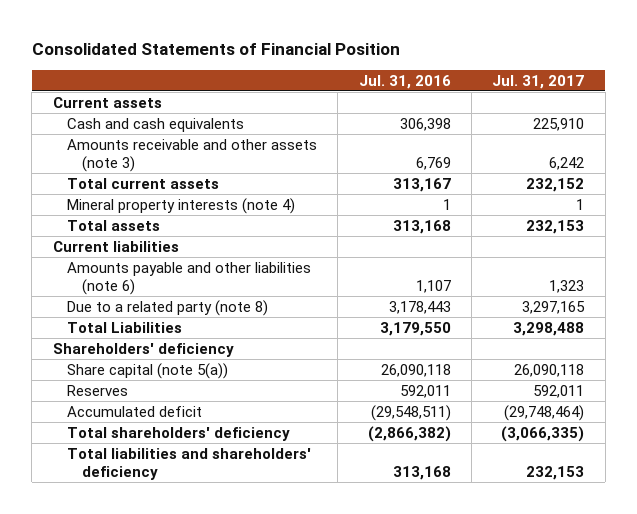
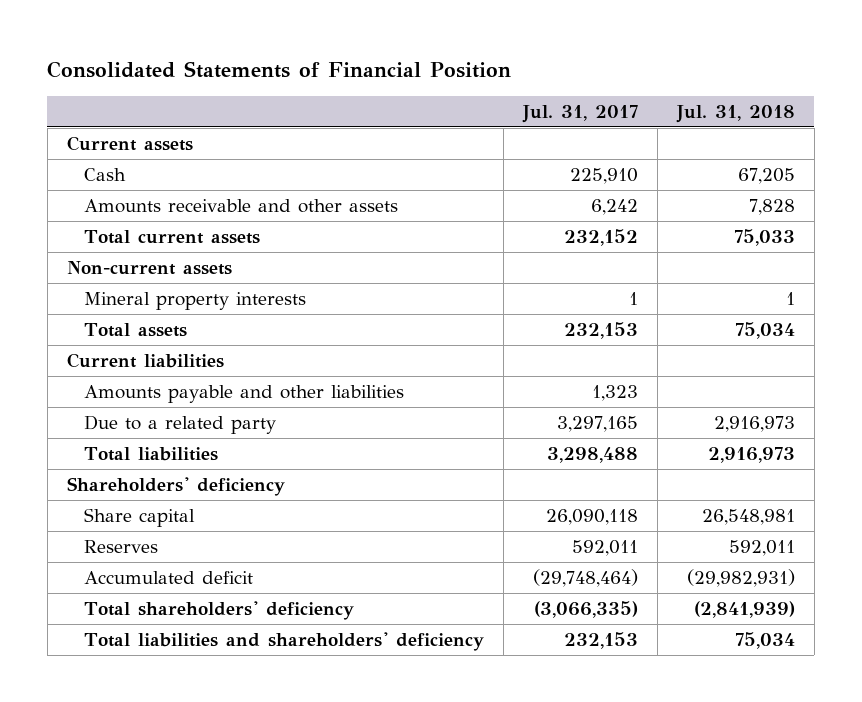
[358,74,451,89] Jul. 31, 2016 -> none
none -> [675,104,795,123] Jul. 31, 2018
[67,117,245,132] Cash and cash equivalents -> [84,168,127,182] Cash
[67,138,318,172] Amounts receivable and other assets (note 3) -> [84,199,399,214] Amounts receivable and other assets
none -> [66,261,232,276] Non-current assets
[67,197,296,214] Mineral property interests (note 4) -> [84,292,307,311] Mineral property interests
[67,261,312,295] Amounts payable and other liabilities (note 6) -> [84,385,405,404] Amounts payable and other liabilities
[67,299,269,316] Due to a related party (note 8) -> [84,415,277,435] Due to a related party
[67,321,183,333] Total Liabilities -> [84,447,219,462] Total liabilities
[67,362,229,379] Share capital (note 5(a)) -> [84,508,196,528] Share capital

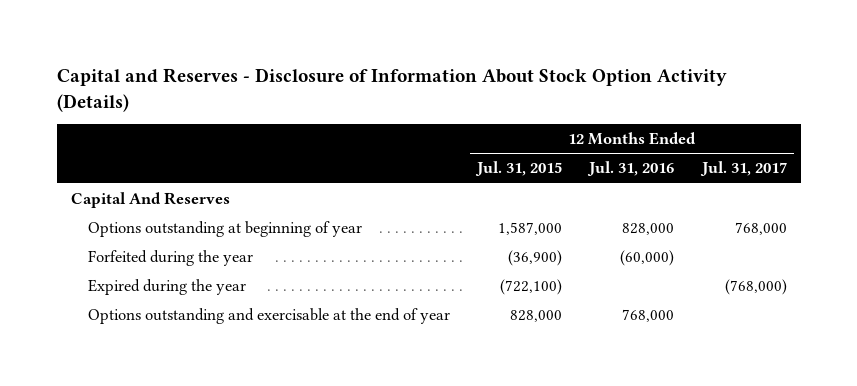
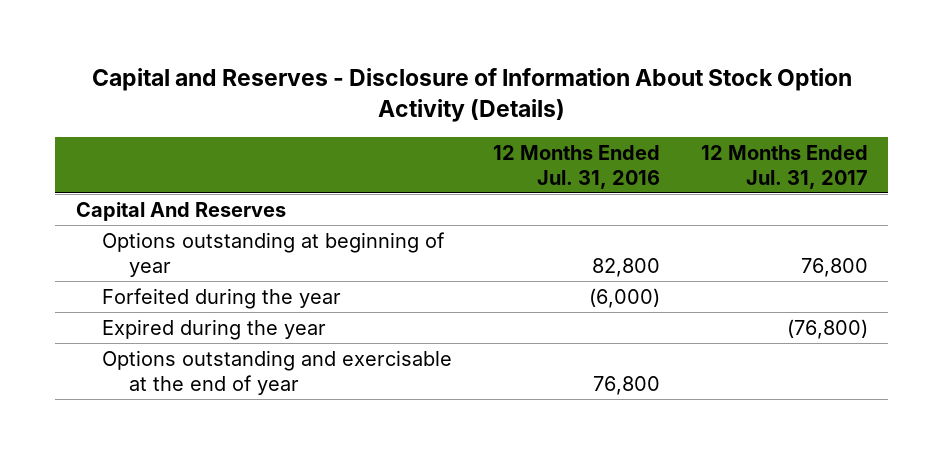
[475,161,563,177] Jul. 31, 2015 -> none
[622,222,675,235] 828,000 -> [591,257,660,277] 82,800
[734,221,787,235] 768,000 -> [800,257,868,277] 76,800
[620,249,675,266] (60,000) -> [588,287,660,308] (6,000)
[724,278,787,295] (768,000) -> [786,318,868,339] (76,800)
[622,308,675,322] 768,000 -> [592,375,660,395] 76,800

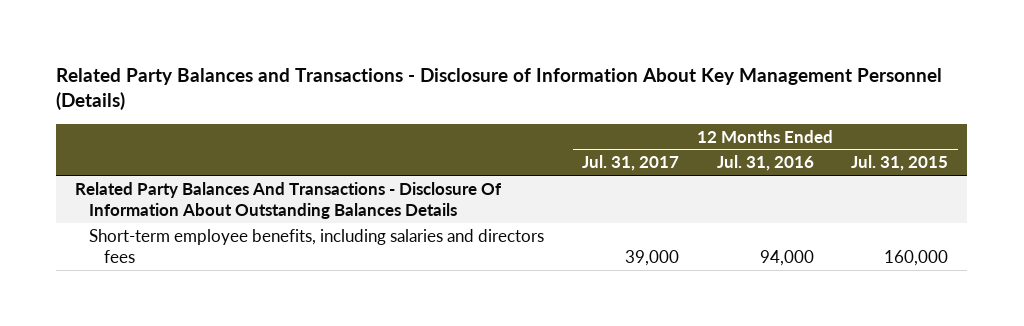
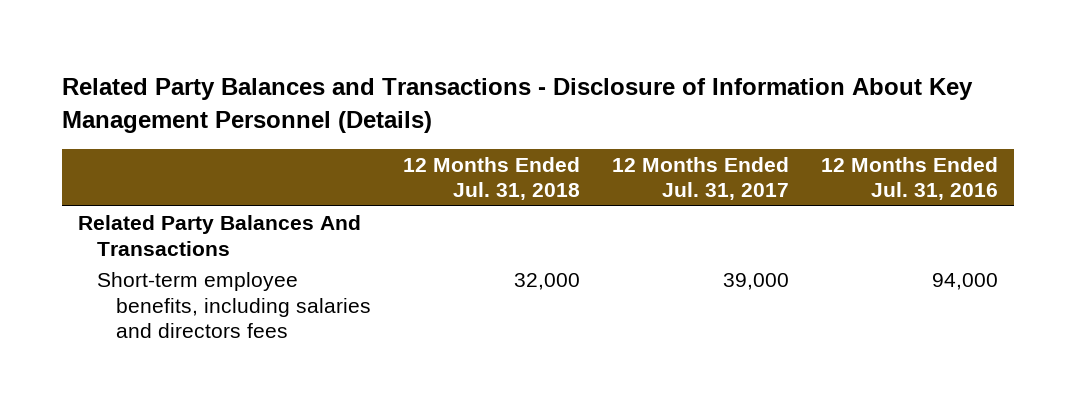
[851,155,949,172] Jul. 31, 2015 -> none
none -> [403,156,581,201] 12 Months Ended Jul. 31, 2018
[75,181,503,220] Related Party Balances And Transactions - Disclosure Of Information About Outstanding Balances Details -> [78,215,362,256] Related Party Balances And Transactions

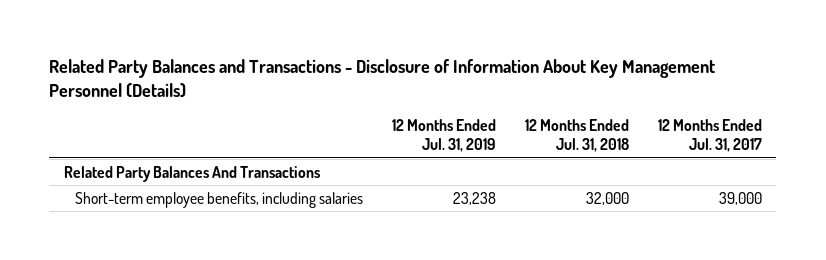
[821,156,999,201] 12 Months Ended Jul. 31, 2016 -> none
none -> [392,119,497,153] 12 Months Ended Jul. 31, 2019
[97,272,372,339] Short-term employee benefits, including salaries and directors fees -> [75,191,364,208] Short-term employee benefits, including salaries

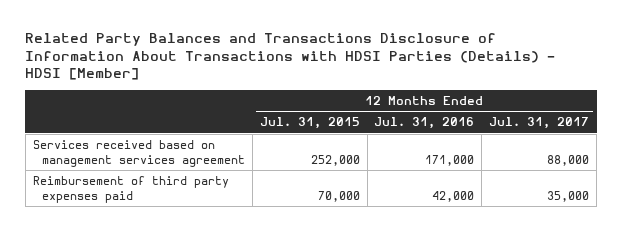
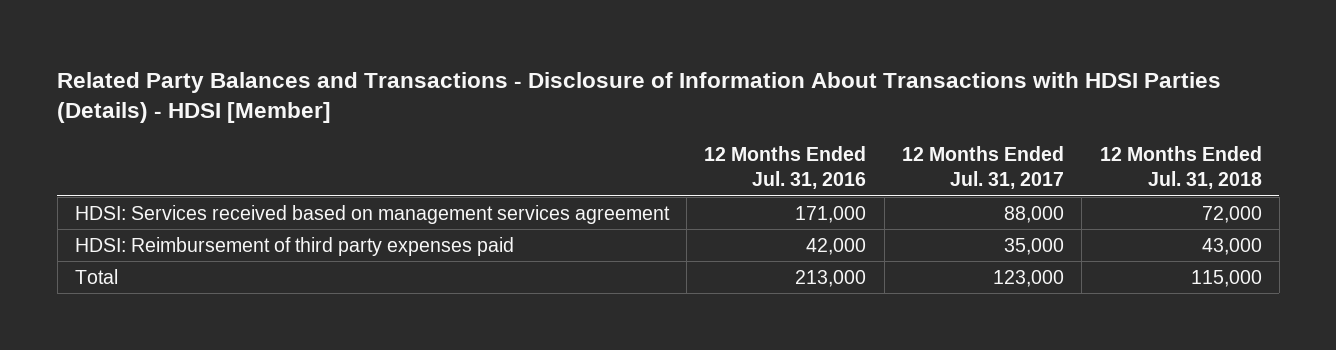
[25,32,556,81] Related Party Balances and Transactions Disclosure of Information About Transactions with HDSI Parties (Details) - HDSI [Member] -> [57,71,1222,124] Related Party Balances and Transactions - Disclosure of Information About Transactions with HDSI Parties (Details) - HDSI [Member]
[259,117,360,130] Jul. 31, 2015 -> none
none -> [1099,145,1262,190] 12 Months Ended Jul. 31, 2018
[32,140,245,167] Services received based on management services agreement -> [74,204,670,224] HDSI: Services received based on management services agreement
[32,176,229,203] Reimbursement of third party expenses paid -> [74,236,514,256] HDSI: Reimbursement of third party expenses paid
none -> [74,268,118,284] Total

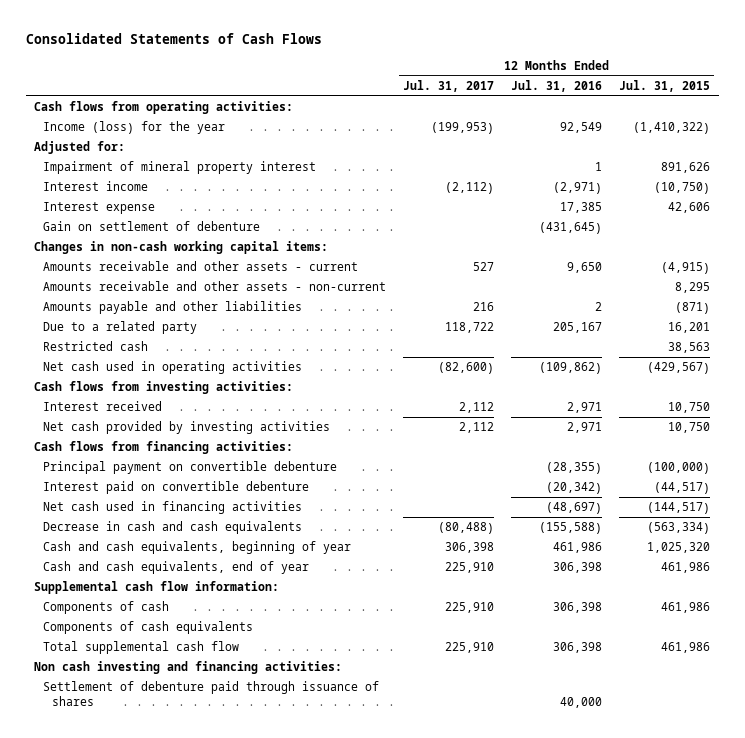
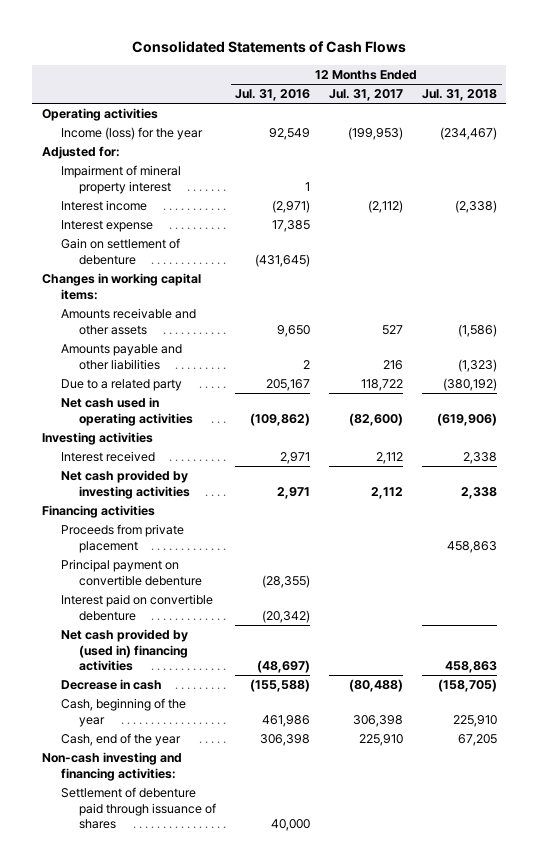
[619,79,711,92] Jul. 31, 2015 -> none
none -> [421,89,497,102] Jul. 31, 2018
[34,101,294,115] Cash flows from operating activities: -> [41,108,158,122] Operating activities
[43,281,387,292] Amounts receivable and other assets - non-current -> none
[34,241,329,255] Changes in non-cash working capital items: -> [41,273,201,300] Changes in working capital items:
[43,261,359,272] Amounts receivable and other assets - current -> [60,308,196,335] Amounts receivable and other assets
[43,341,149,352] Restricted cash -> none
[34,381,294,395] Cash flows from investing activities: -> [41,432,153,446] Investing activities
[34,441,294,455] Cash flows from financing activities: -> [41,505,155,519] Financing activities
none -> [60,524,184,553] Proceeds from private placement
[34,581,280,595] Supplemental cash flow information: -> none
[43,601,170,615] Components of cash -> none
[43,621,254,635] Components of cash equivalents -> none
[43,641,240,655] Total supplemental cash flow -> none
[43,501,303,515] Net cash used in financing activities -> [60,629,189,671] Net cash provided by (used in) financing activities
[43,521,303,535] Decrease in cash and cash equivalents -> [60,679,162,691] Decrease in cash
[43,541,352,555] Cash and cash equivalents, beginning of year -> [60,698,186,727] Cash, beginning of the year
[43,561,310,575] Cash and cash equivalents, end of year -> [60,733,181,747] Cash, end of the year
[34,661,343,675] Non cash investing and financing activities: -> [41,752,182,781] Non-cash investing and financing activities:

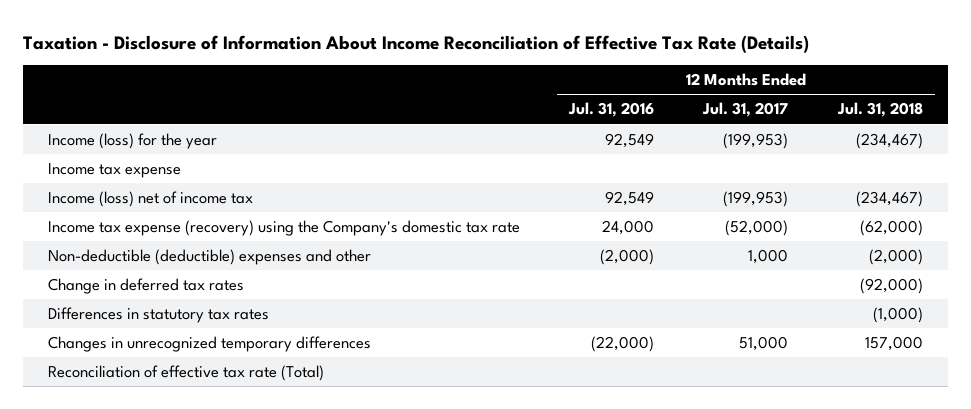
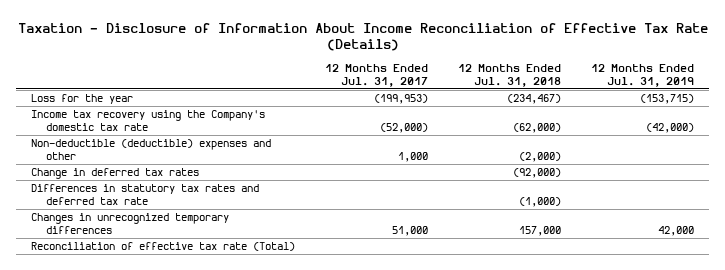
[568,102,655,118] Jul. 31, 2016 -> none
none -> [591,63,695,87] 12 Months Ended Jul. 31, 2019
[47,163,181,179] Income tax expense -> none
[47,191,253,208] Income (loss) net of income tax -> none
[47,133,217,150] Income (loss) for the year -> [31,93,134,104] Loss for the year
[47,220,520,237] Income tax expense (recovery) using the Company's domestic tax rate -> [31,109,266,131] Income tax recovery using the Company's domestic tax rate
[47,307,269,324] Differences in statutory tax rates -> [31,183,260,205] Differences in statutory tax rates and deferred tax rate

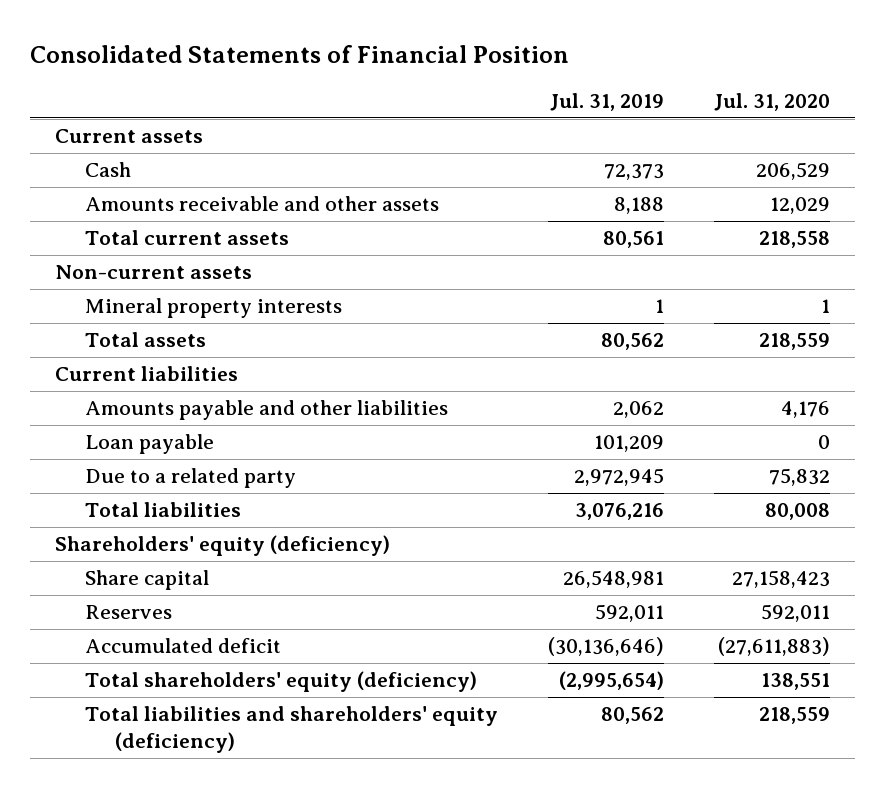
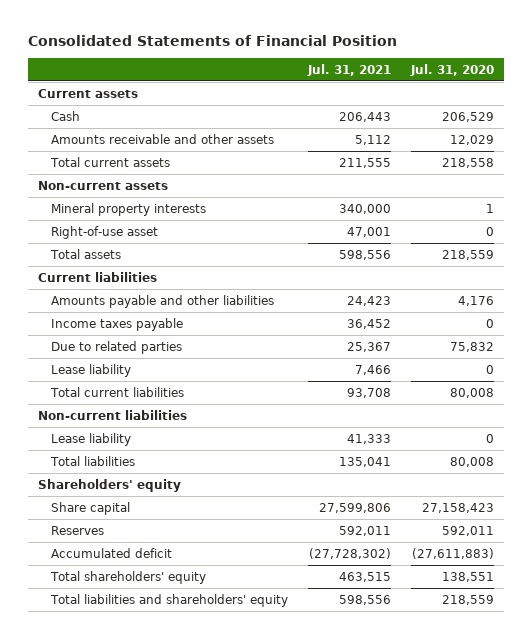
[549,93,664,112] Jul. 31, 2019 -> none
none -> [306,63,391,76] Jul. 31, 2021
none -> [50,225,158,239] Right-of-use asset
[84,434,214,455] Loan payable -> none
none -> [50,317,183,331] Income taxes payable
[84,468,296,489] Due to a related party -> [50,340,182,354] Due to related parties
none -> [50,363,131,377] Lease liability
none -> [49,386,184,397] Total current liabilities
none -> [37,409,187,420] Non-current liabilities
none -> [50,432,131,446] Lease liability
[54,535,390,557] Shareholders' equity (deficiency) -> [37,478,181,492] Shareholders' equity
[84,671,477,693] Total shareholders' equity (deficiency) -> [49,570,206,584] Total shareholders' equity
[84,706,498,754] Total liabilities and shareholders' equity (deficiency) -> [49,593,288,607] Total liabilities and shareholders' equity

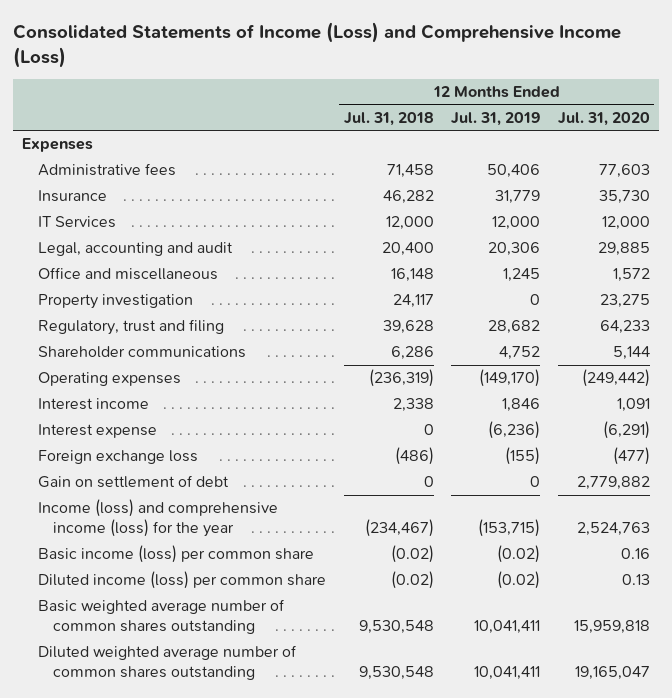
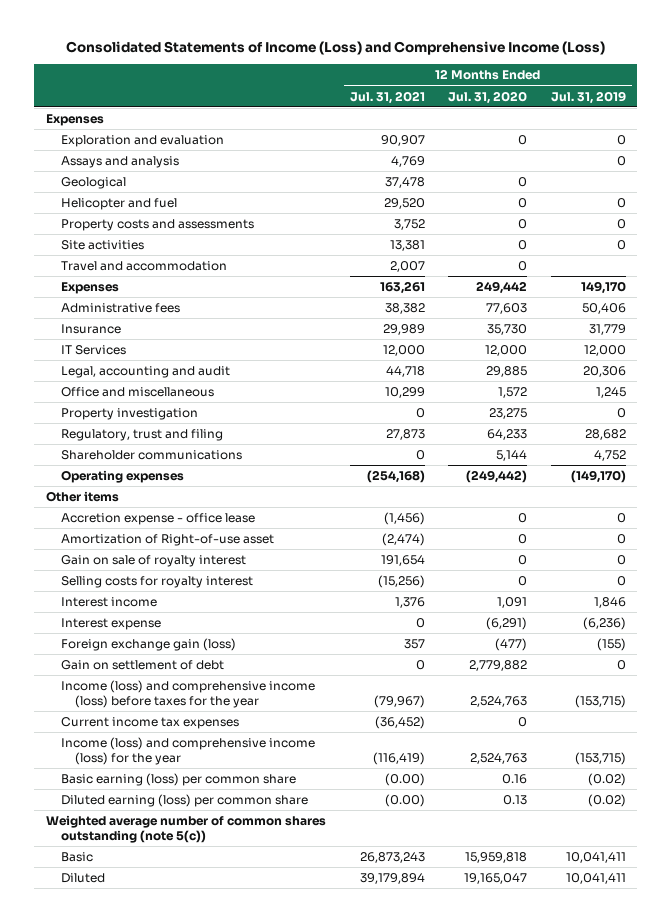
[343,111,434,126] Jul. 31, 2018 -> none
none -> [349,90,425,104] Jul. 31, 2021
none -> [60,134,224,147] Exploration and evaluation
none -> [60,155,179,168] Assays and analysis
none -> [60,176,126,189] Geological
none -> [60,197,177,210] Helicopter and fuel
none -> [60,218,254,231] Property costs and assessments
none -> [60,239,144,250] Site activities
none -> [60,260,227,271] Travel and accommodation
none -> [60,281,119,294] Expenses
none -> [45,490,119,502] Other items
none -> [60,512,255,525] Accretion expense - office lease
none -> [60,533,274,546] Amortization of Right-of-use asset
none -> [60,554,246,567] Gain on sale of royalty interest
none -> [60,575,253,588] Selling costs for royalty interest
[37,450,198,465] Foreign exchange loss -> [60,637,236,651] Foreign exchange gain (loss)
none -> [60,679,315,709] Income (loss) and comprehensive income (loss) before taxes for the year
none -> [60,716,239,729] Current income tax expenses
[37,545,314,564] Basic income (loss) per common share -> [60,772,296,786] Basic earning (loss) per common share
[37,571,326,590] Diluted income (loss) per common share -> [60,793,308,807] Diluted earning (loss) per common share
none -> [45,814,326,844] Weighted average number of common shares outstanding (note 5(c))
[37,599,285,635] Basic weighted average number of common shares outstanding -> [60,851,93,862] Basic
[37,645,297,681] Diluted weighted average number of common shares outstanding -> [60,872,105,883] Diluted

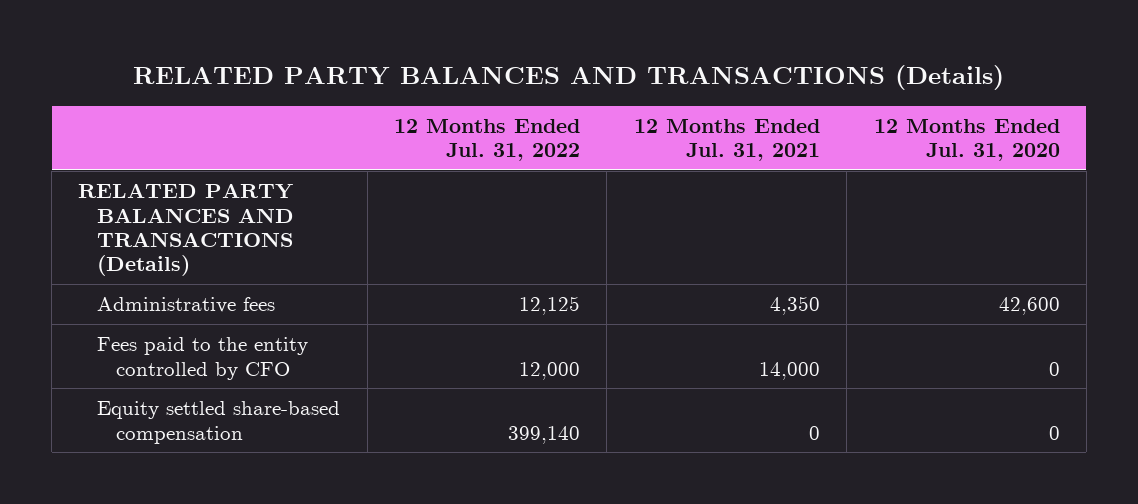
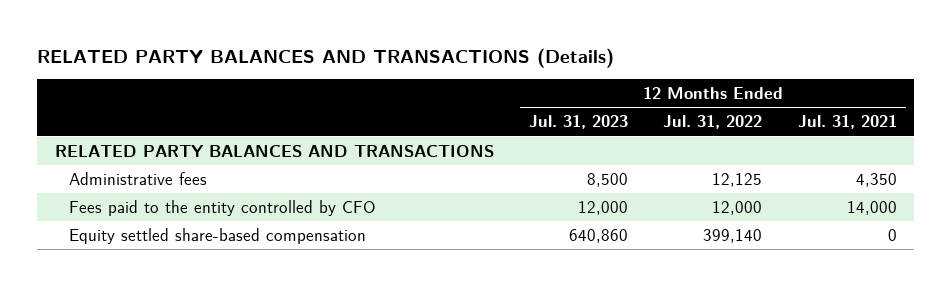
[873,118,1060,162] 12 Months Ended Jul. 31, 2020 -> none
none -> [529,115,629,130] Jul. 31, 2023
[78,183,295,277] RELATED PARTY BALANCES AND TRANSACTIONS (Details) -> [54,144,494,157] RELATED PARTY BALANCES AND TRANSACTIONS

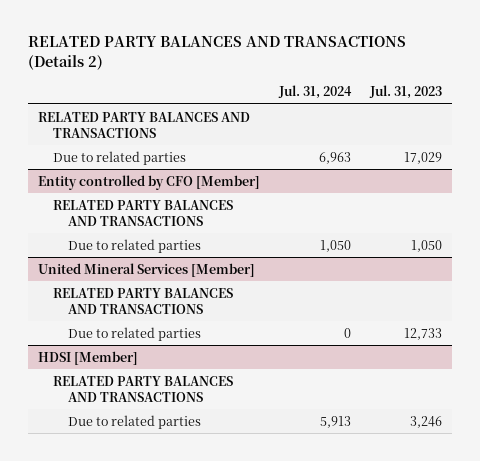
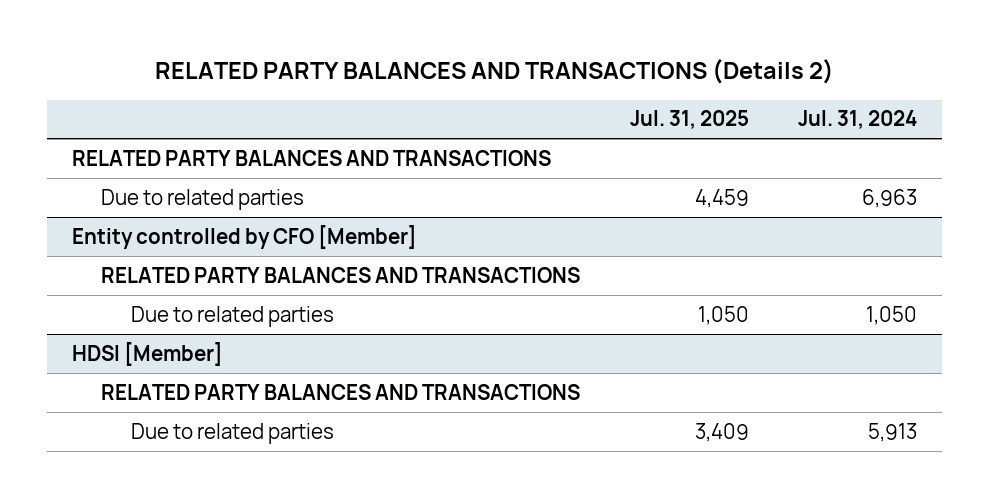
[368,85,442,100] Jul. 31, 2023 -> none
none -> [629,110,749,130] Jul. 31, 2025
[37,262,255,277] United Mineral Services [Member] -> none
[52,287,233,314] RELATED PARTY BALANCES AND TRANSACTIONS -> none
[68,326,202,341] Due to related parties -> none

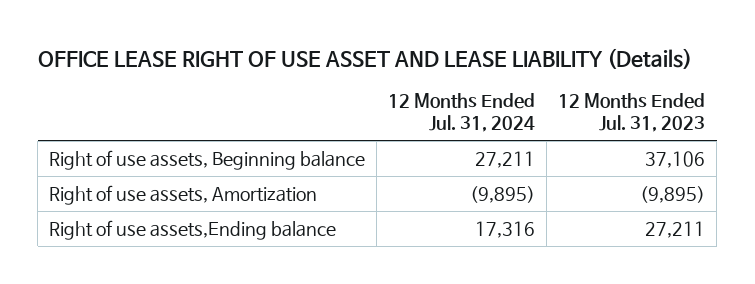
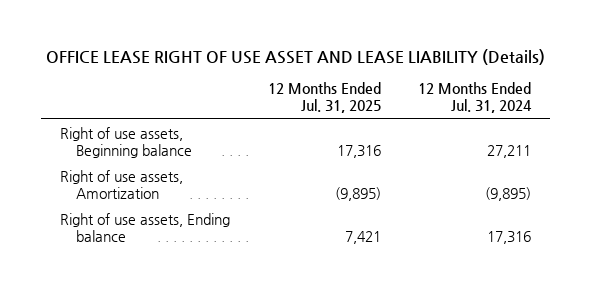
[558,93,706,133] 12 Months Ended Jul. 31, 2023 -> none
none -> [267,82,381,114] 12 Months Ended Jul. 31, 2025
[49,220,337,241] Right of use assets,Ending balance -> [59,212,230,242] Right of use assets, Ending balance

